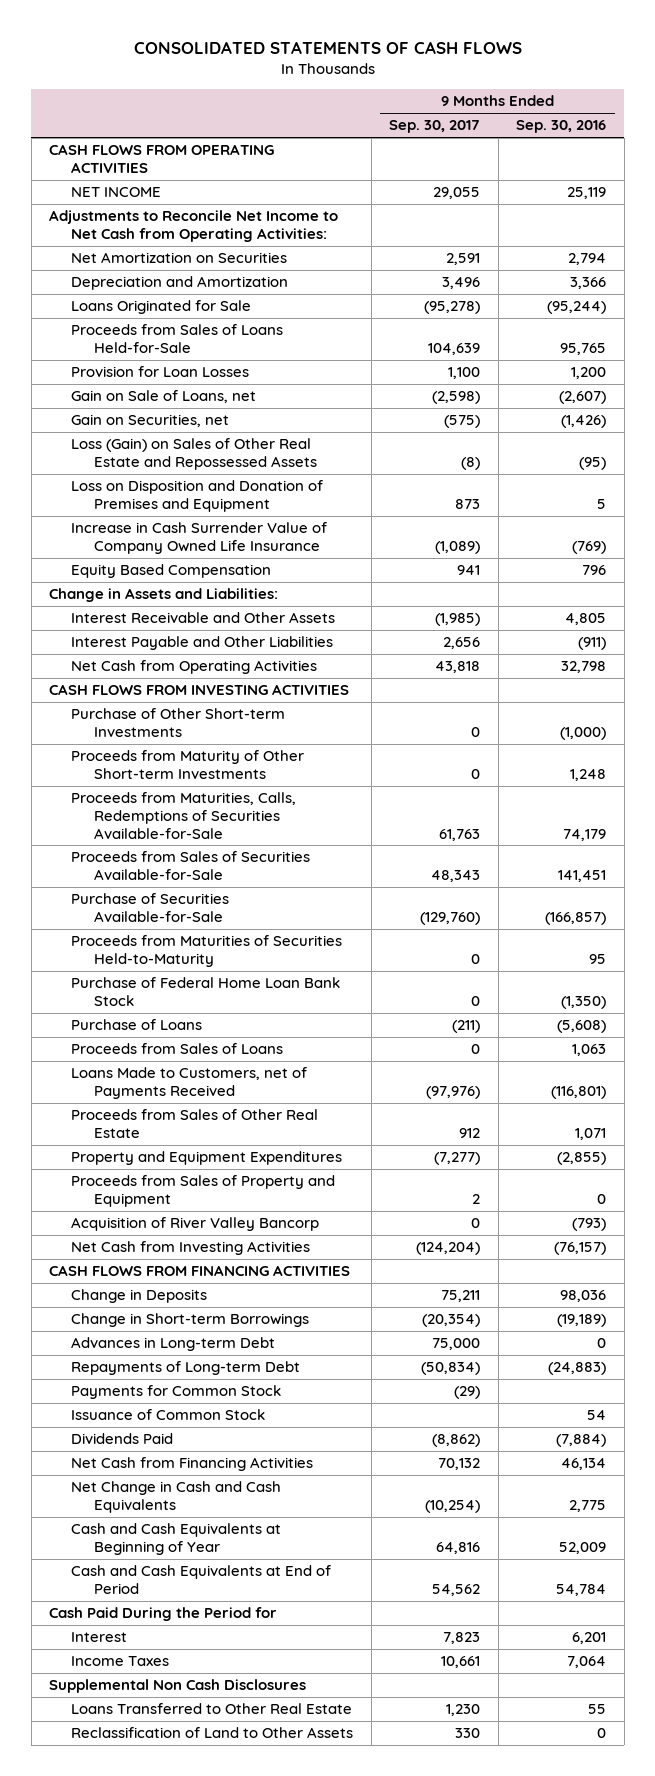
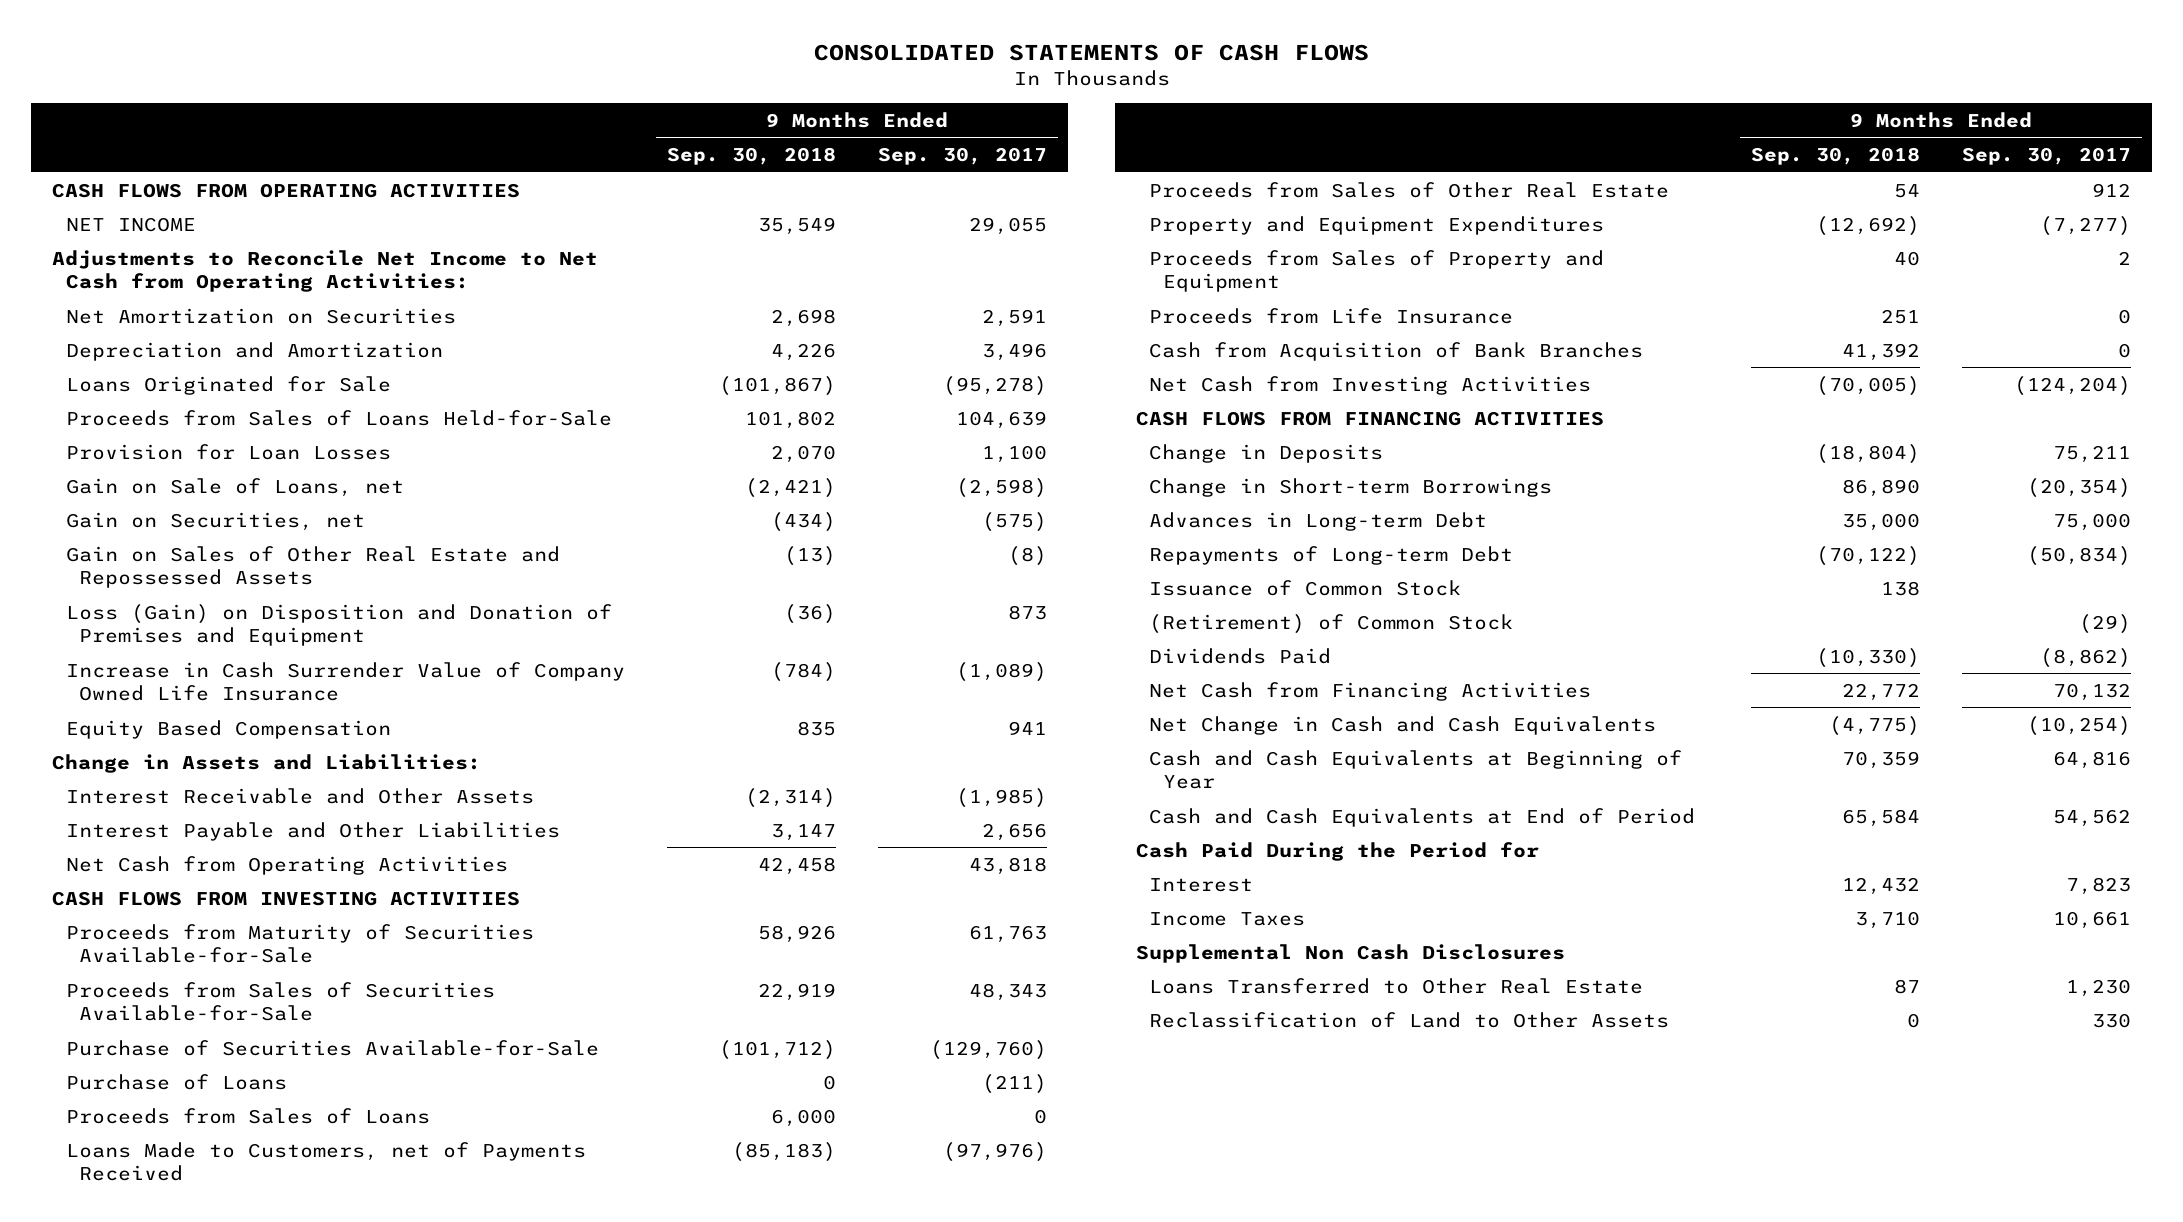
[516,120,607,134] Sep. 30, 2016 -> none
none -> [666,147,836,166] Sep. 30, 2018
[71,438,317,470] Loss (Gain) on Sales of Other Real Estate and Repossessed Assets -> [65,545,560,589] Gain on Sales of Other Real Estate and Repossessed Assets
[71,480,324,512] Loss on Disposition and Donation of Premises and Equipment -> [65,603,612,647] Loss (Gain) on Disposition and Donation of Premises and Equipment
[71,708,286,737] Purchase of Other Short-term Investments -> none
[71,750,305,779] Proceeds from Maturity of Other Short-term Investments -> none
[71,792,297,839] Proceeds from Maturities, Calls, Redemptions of Securities Available-for-Sale -> [65,923,534,964] Proceeds from Maturity of Securities Available-for-Sale
[71,935,343,967] Proceeds from Maturities of Securities Held-to-Maturity -> none
[71,977,341,1006] Purchase of Federal Home Loan Bank Stock -> none
[71,1217,320,1232] Acquisition of River Valley Bancorp -> none
none -> [1149,307,1514,324] Proceeds from Life Insurance
none -> [1149,341,1644,361] Cash from Acquisition of Bank Branches
[71,1385,282,1400] Payments for Common Stock -> none
none -> [1149,613,1514,634] (Retirement) of Common Stock

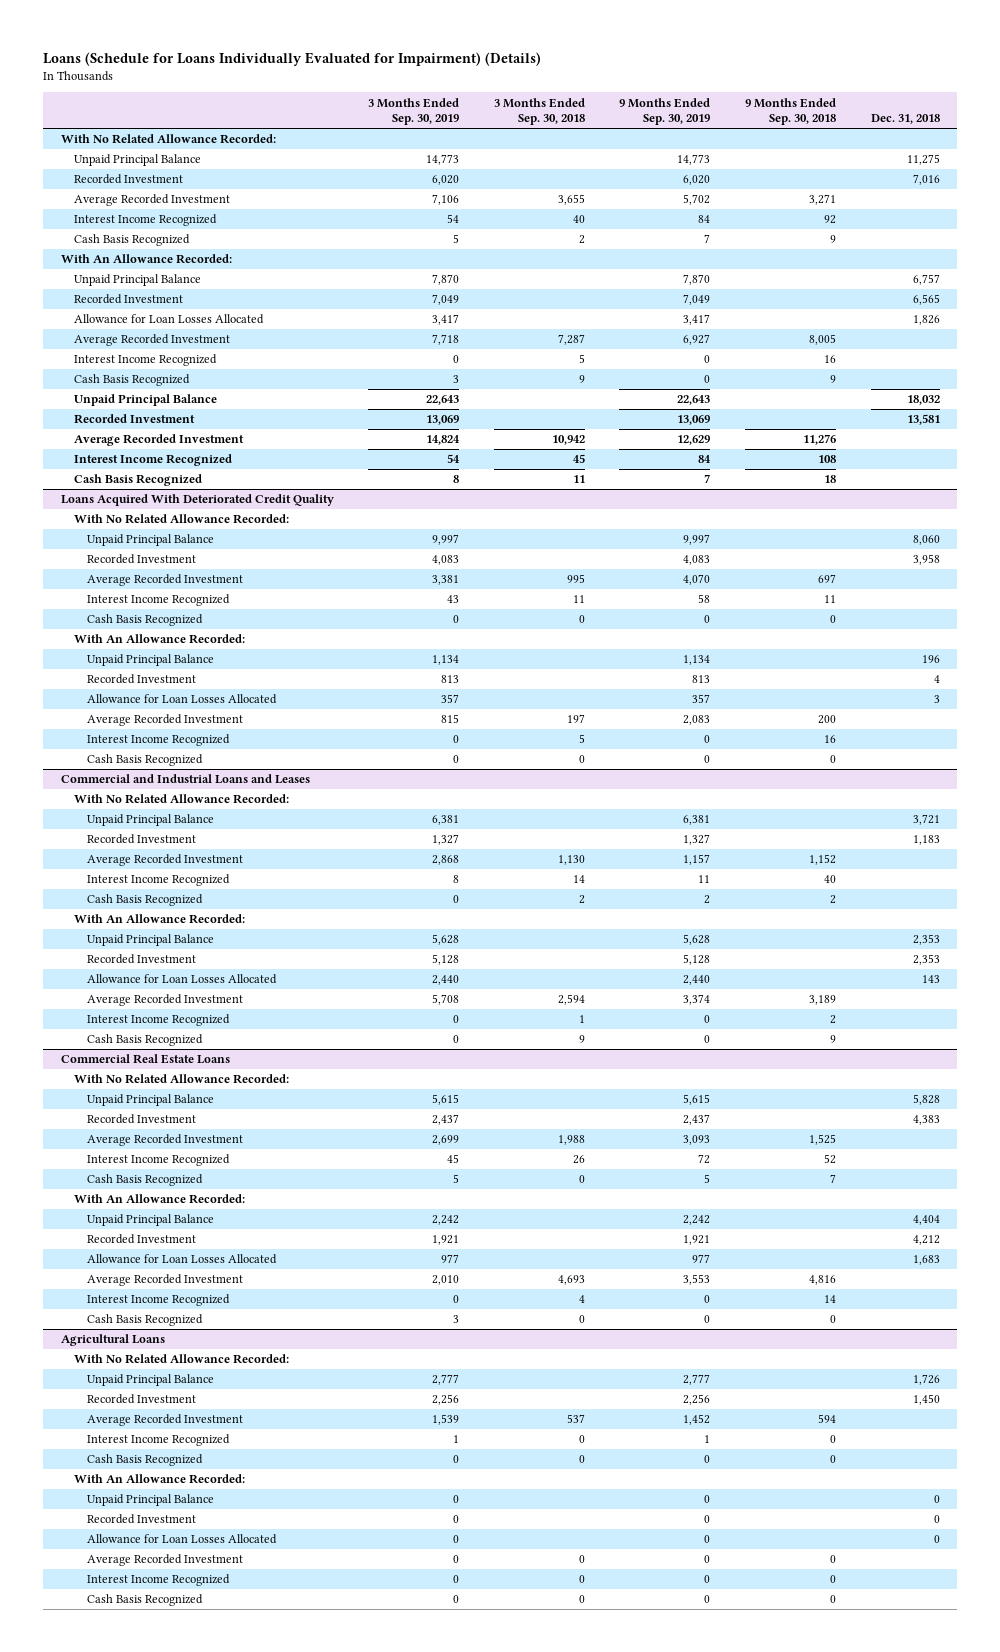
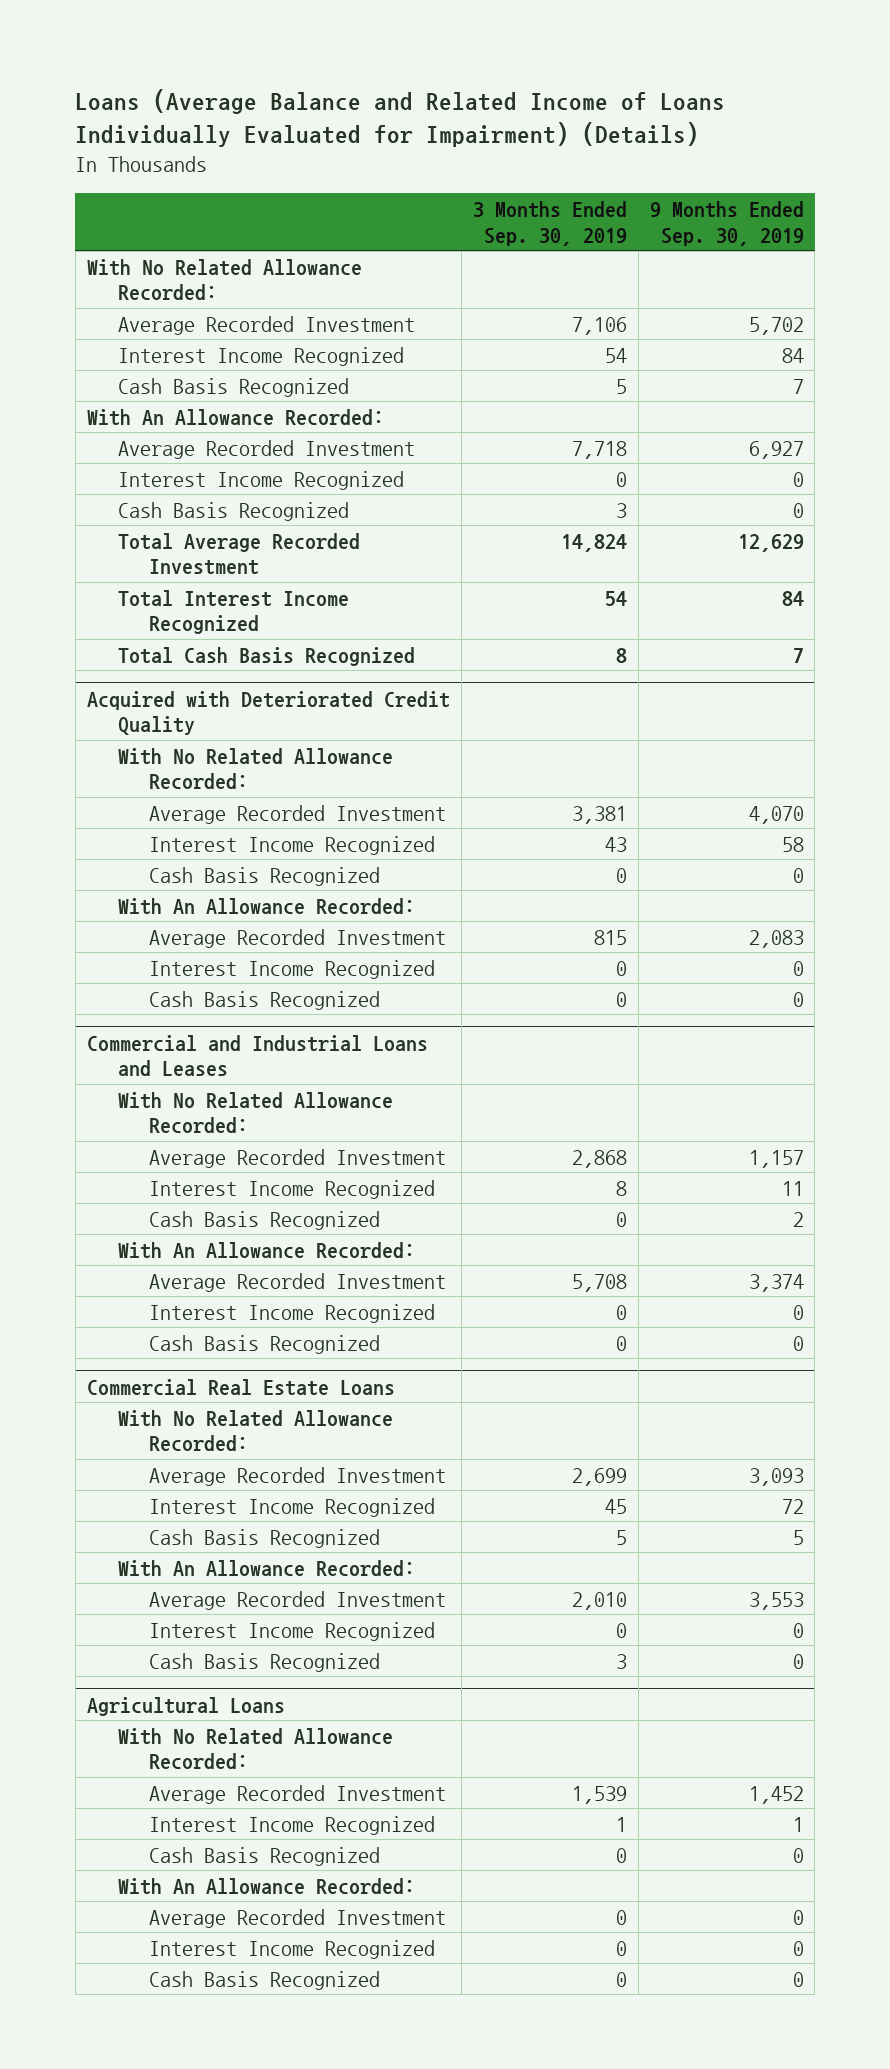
[43,51,542,66] Loans (Schedule for Loans Individually Evaluated for Impairment) (Details) -> [75,88,726,148] Loans (Average Balance and Related Income of Loans Individually Evaluated for Impairment) (Details)
[493,97,585,126] 3 Months Ended Sep. 30, 2018 -> none
[745,97,837,126] 9 Months Ended Sep. 30, 2018 -> none
[870,114,940,125] Dec. 31, 2018 -> none
[73,154,201,167] Unpaid Principal Balance -> none
[73,174,183,185] Recorded Investment -> none
[73,274,201,287] Unpaid Principal Balance -> none
[73,294,183,305] Recorded Investment -> none
[73,314,264,325] Allowance for Loan Losses Allocated -> none
[73,394,217,407] Unpaid Principal Balance -> none
[73,414,195,425] Recorded Investment -> none
[73,434,244,447] Average Recorded Investment -> [117,532,360,576] Total Average Recorded Investment
[73,454,232,467] Interest Income Recognized -> [117,589,349,635] Total Interest Income Recognized
[73,474,202,487] Cash Basis Recognized -> [117,646,415,666] Total Cash Basis Recognized
[60,494,334,507] Loans Acquired With Deteriorated Credit Quality -> [86,690,450,736] Acquired with Deteriorated Credit Quality
[87,534,215,547] Unpaid Principal Balance -> none
[87,554,197,565] Recorded Investment -> none
[87,654,215,667] Unpaid Principal Balance -> none
[87,674,197,685] Recorded Investment -> none
[87,694,278,705] Allowance for Loan Losses Allocated -> none
[87,814,215,827] Unpaid Principal Balance -> none
[87,834,197,845] Recorded Investment -> none
[87,934,215,947] Unpaid Principal Balance -> none
[87,954,197,965] Recorded Investment -> none
[87,974,278,985] Allowance for Loan Losses Allocated -> none
[87,1094,215,1107] Unpaid Principal Balance -> none
[87,1114,197,1125] Recorded Investment -> none
[87,1214,215,1227] Unpaid Principal Balance -> none
[87,1234,197,1245] Recorded Investment -> none
[87,1254,278,1265] Allowance for Loan Losses Allocated -> none
[87,1374,215,1387] Unpaid Principal Balance -> none
[87,1394,197,1405] Recorded Investment -> none
[87,1494,215,1507] Unpaid Principal Balance -> none
[87,1514,197,1525] Recorded Investment -> none
[87,1534,278,1545] Allowance for Loan Losses Allocated -> none

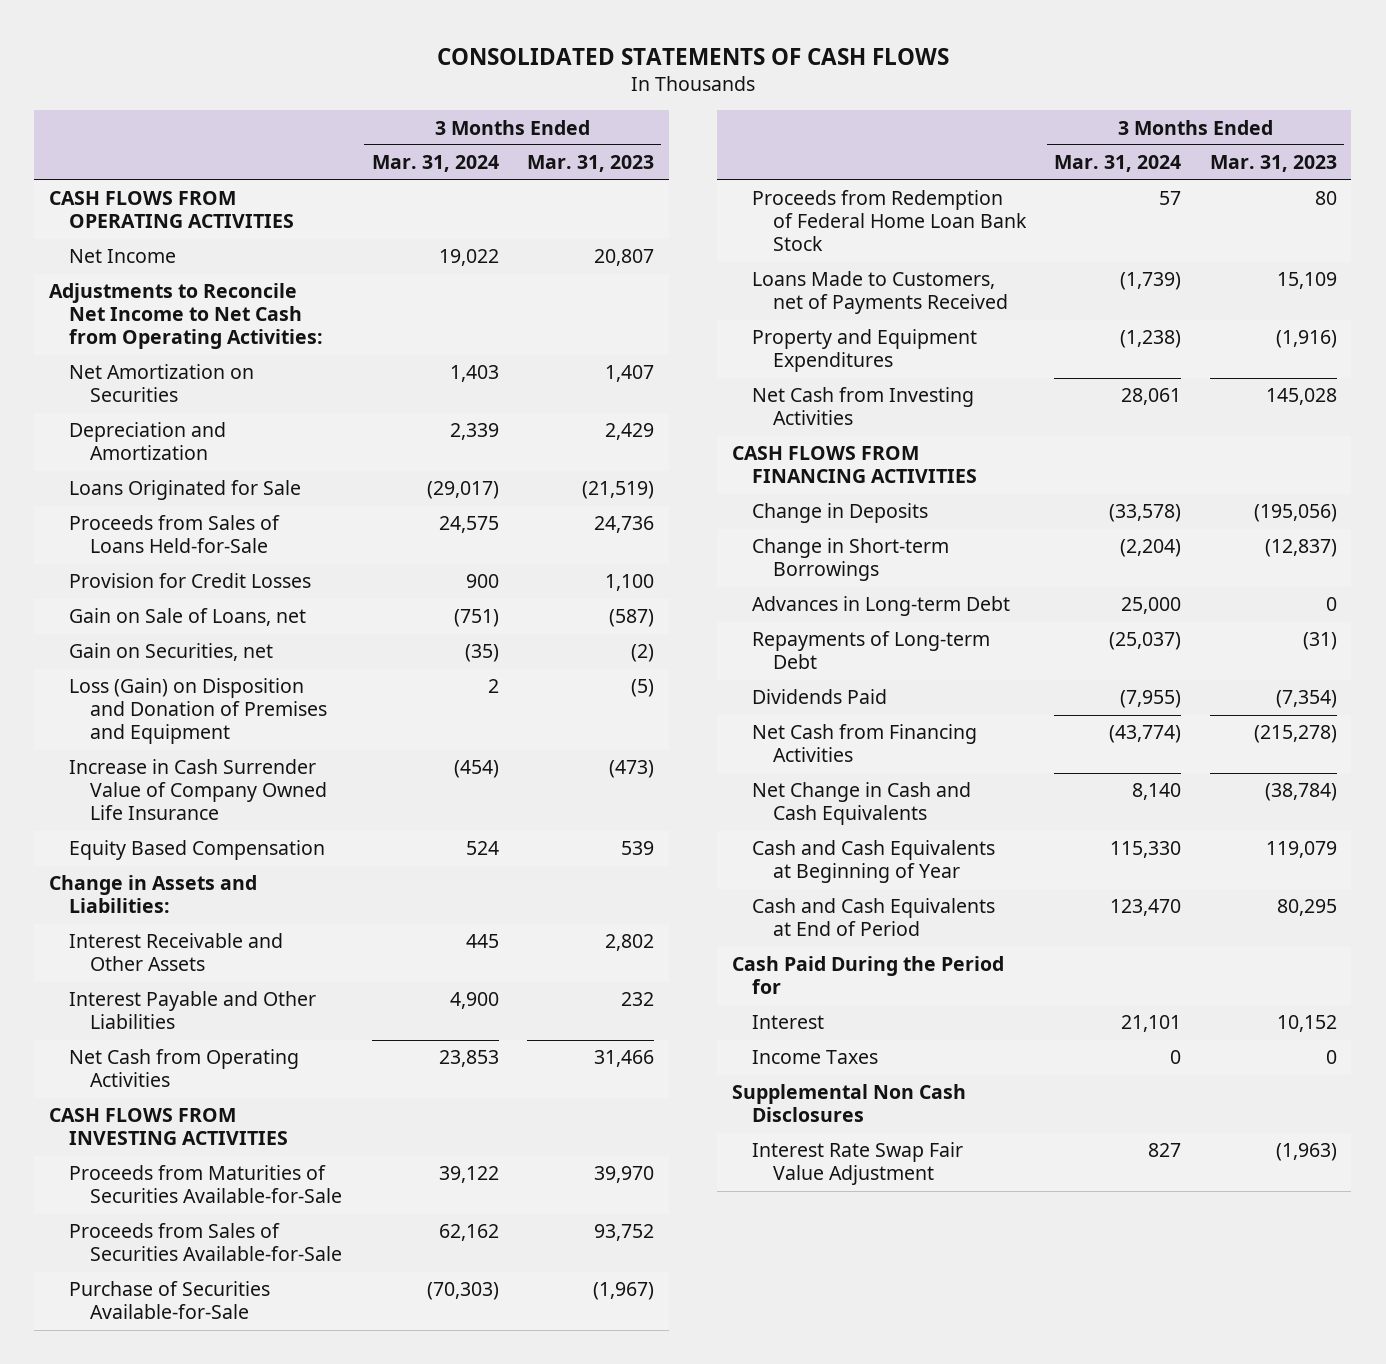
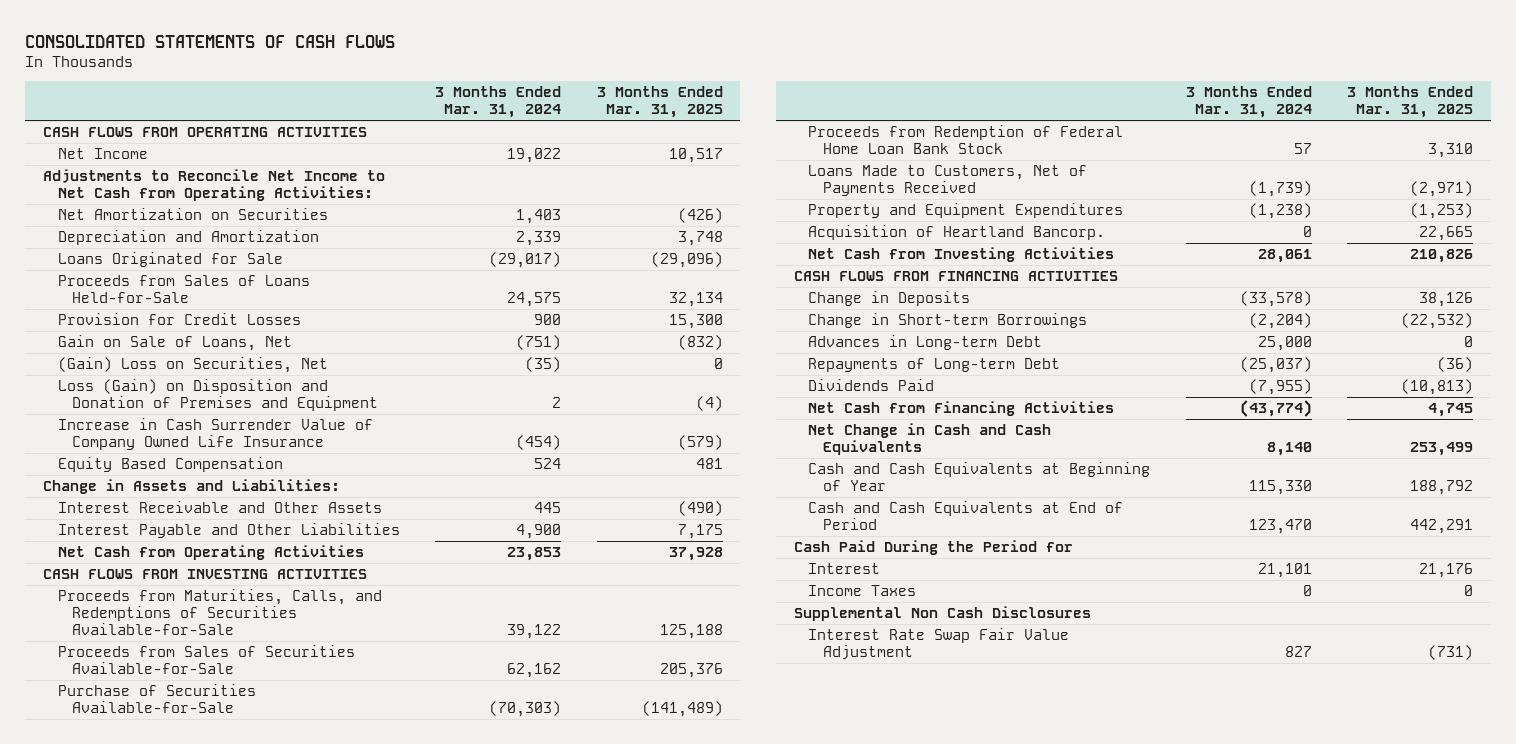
[527,155,655,173] Mar. 31, 2023 -> none
none -> [596,86,723,119] 3 Months Ended Mar. 31, 2025
[69,608,307,627] Gain on Sale of Loans, net -> [57,335,292,352] Gain on Sale of Loans, Net
[69,643,274,662] Gain on Securities, net -> [57,357,328,374] (Gain) Loss on Securities, Net
[69,1165,342,1204] Proceeds from Maturities of Securities Available-for-Sale -> [57,589,382,635] Proceeds from Maturities, Calls, and Redemptions of Securities Available-for-Sale
[752,271,1008,315] Loans Made to Customers, net of Payments Received -> [808,165,1088,197] Loans Made to Customers, Net of Payments Received
none -> [808,225,1106,241] Acquisition of Heartland Bancorp.

